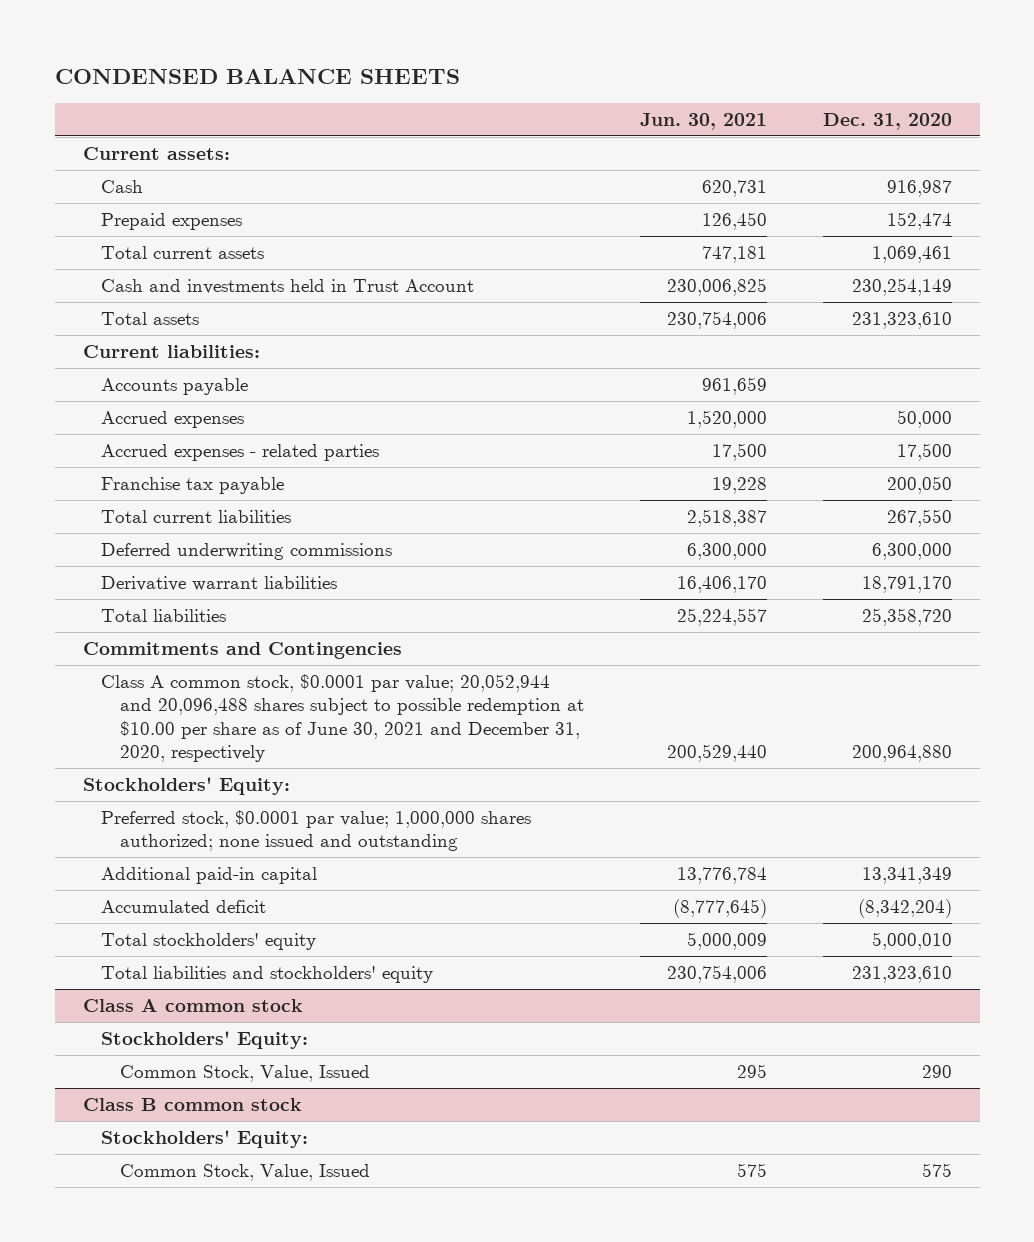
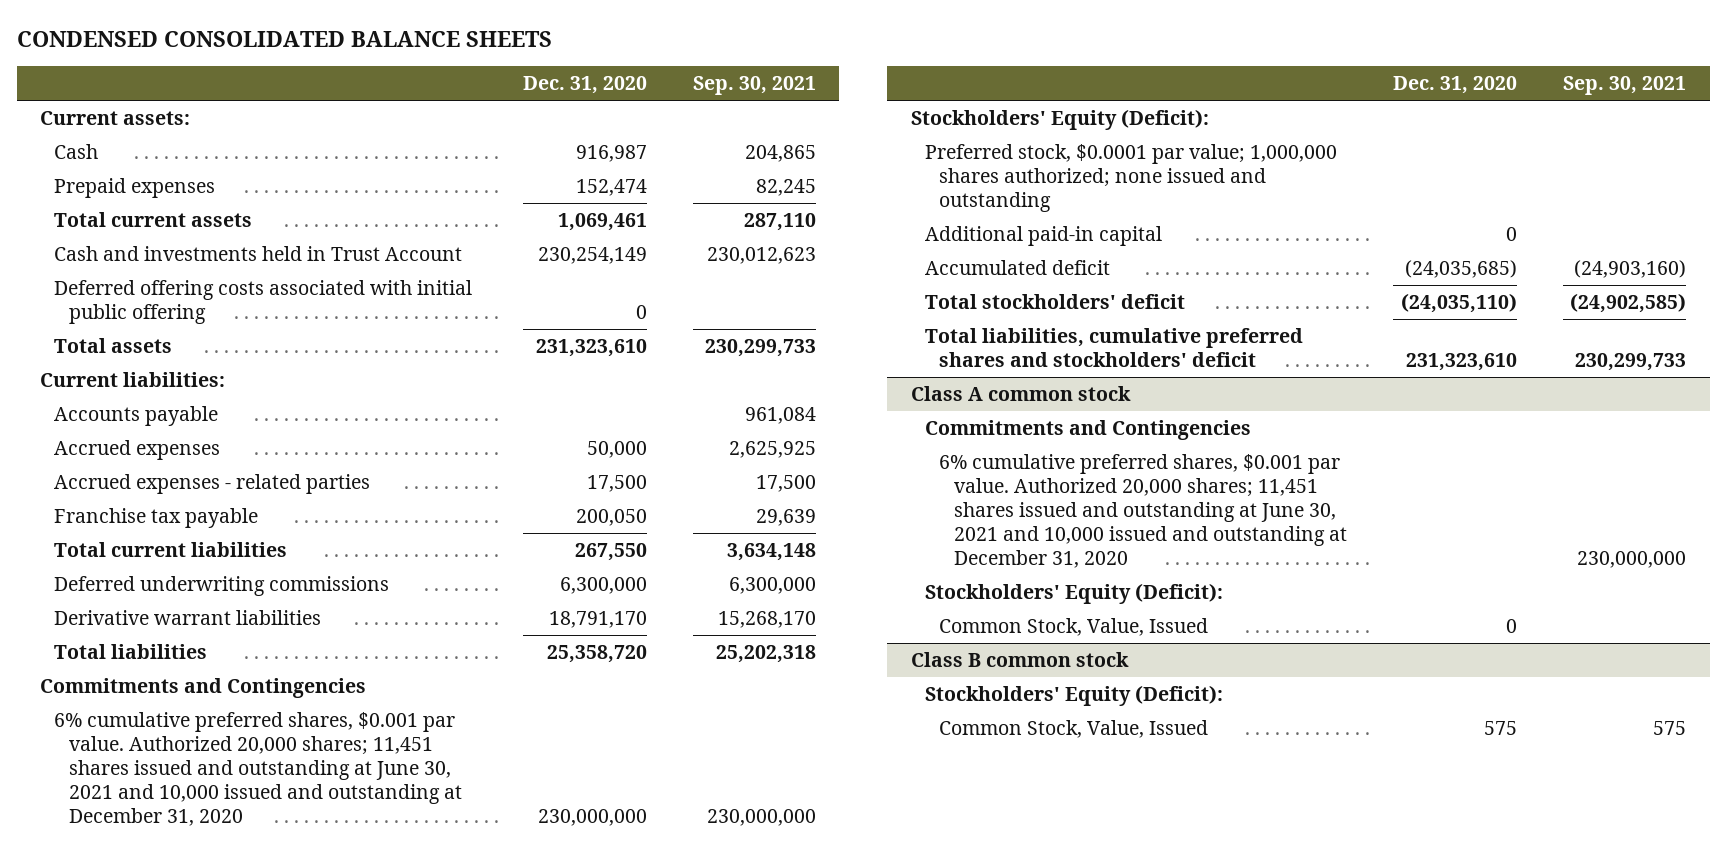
[54,69,460,85] CONDENSED BALANCE SHEETS -> [16,30,552,47] CONDENSED CONSOLIDATED BALANCE SHEETS
[639,113,767,131] Jun. 30, 2021 -> none
none -> [692,76,816,96] Sep. 30, 2021
none -> [54,279,473,324] Deferred offering costs associated with initial public offering
[101,673,584,763] Class A common stock, $0.0001 par value; 20,052,944 and 20,096,488 shares subject to possible redemption at $10.00 per share as of June 30, 2021 and December 31, 2020, respectively -> [54,711,462,827] 6% cumulative preferred shares, $0.001 par value. Authorized 20,000 shares; 11,451 shares issued and outstanding at June 30, 2021 and 10,000 issued and outstanding at December 31, 2020
[851,745,952,763] 200,964,880 -> [537,809,647,827] 230,000,000
[82,776,290,795] Stockholders' Equity: -> [910,108,1209,130] Stockholders' Equity (Deficit):
[861,866,952,884] 13,341,349 -> [1506,226,1518,241] 0
[857,898,952,918] (8,342,204) -> [1405,259,1518,278] (24,035,685)
[101,932,317,950] Total stockholders' equity -> [924,293,1185,309] Total stockholders' deficit
[871,931,952,950] 5,000,010 -> [1401,292,1518,313] (24,035,110)
[101,965,434,983] Total liabilities and stockholders' equity -> [924,327,1303,367] Total liabilities, cumulative preferred shares and stockholders' deficit
none -> [924,419,1251,440] Commitments and Contingencies
none -> [939,453,1347,569] 6% cumulative preferred shares, $0.001 par value. Authorized 20,000 shares; 11,451 shares issued and outstanding at June 30, 2021 and 10,000 issued and outstanding at December 31, 2020
[101,1030,309,1049] Stockholders' Equity: -> [924,582,1223,604] Stockholders' Equity (Deficit):
[921,1064,952,1078] 290 -> [1506,618,1518,633] 0
[101,1129,309,1148] Stockholders' Equity: -> [924,684,1223,706] Stockholders' Equity (Deficit):

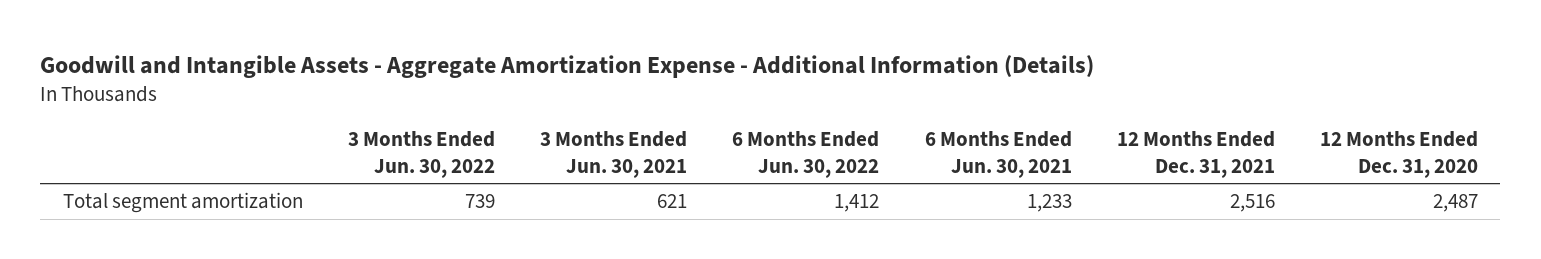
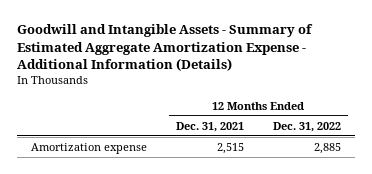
[40,54,1095,78] Goodwill and Intangible Assets - Aggregate Amortization Expense - Additional Information (Details) -> [16,24,313,72] Goodwill and Intangible Assets - Summary of Estimated Aggregate Amortization Expense - Additional Information (Details)
[348,131,496,179] 3 Months Ended Jun. 30, 2022 -> none
[540,131,688,179] 3 Months Ended Jun. 30, 2021 -> none
[732,131,880,179] 6 Months Ended Jun. 30, 2022 -> none
[924,131,1072,179] 6 Months Ended Jun. 30, 2021 -> none
[1319,131,1478,179] 12 Months Ended Dec. 31, 2020 -> none
none -> [272,121,341,132] Dec. 31, 2022
[62,192,303,214] Total segment amortization -> [31,143,148,155] Amortization expense
[1229,194,1275,213] 2,516 -> [216,143,244,155] 2,515

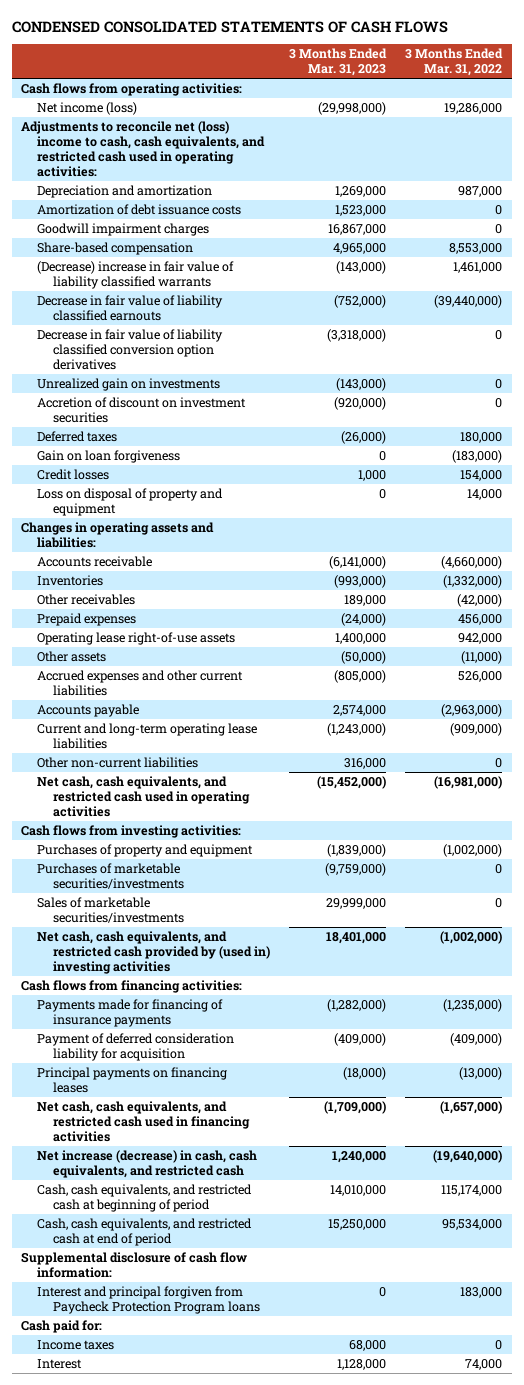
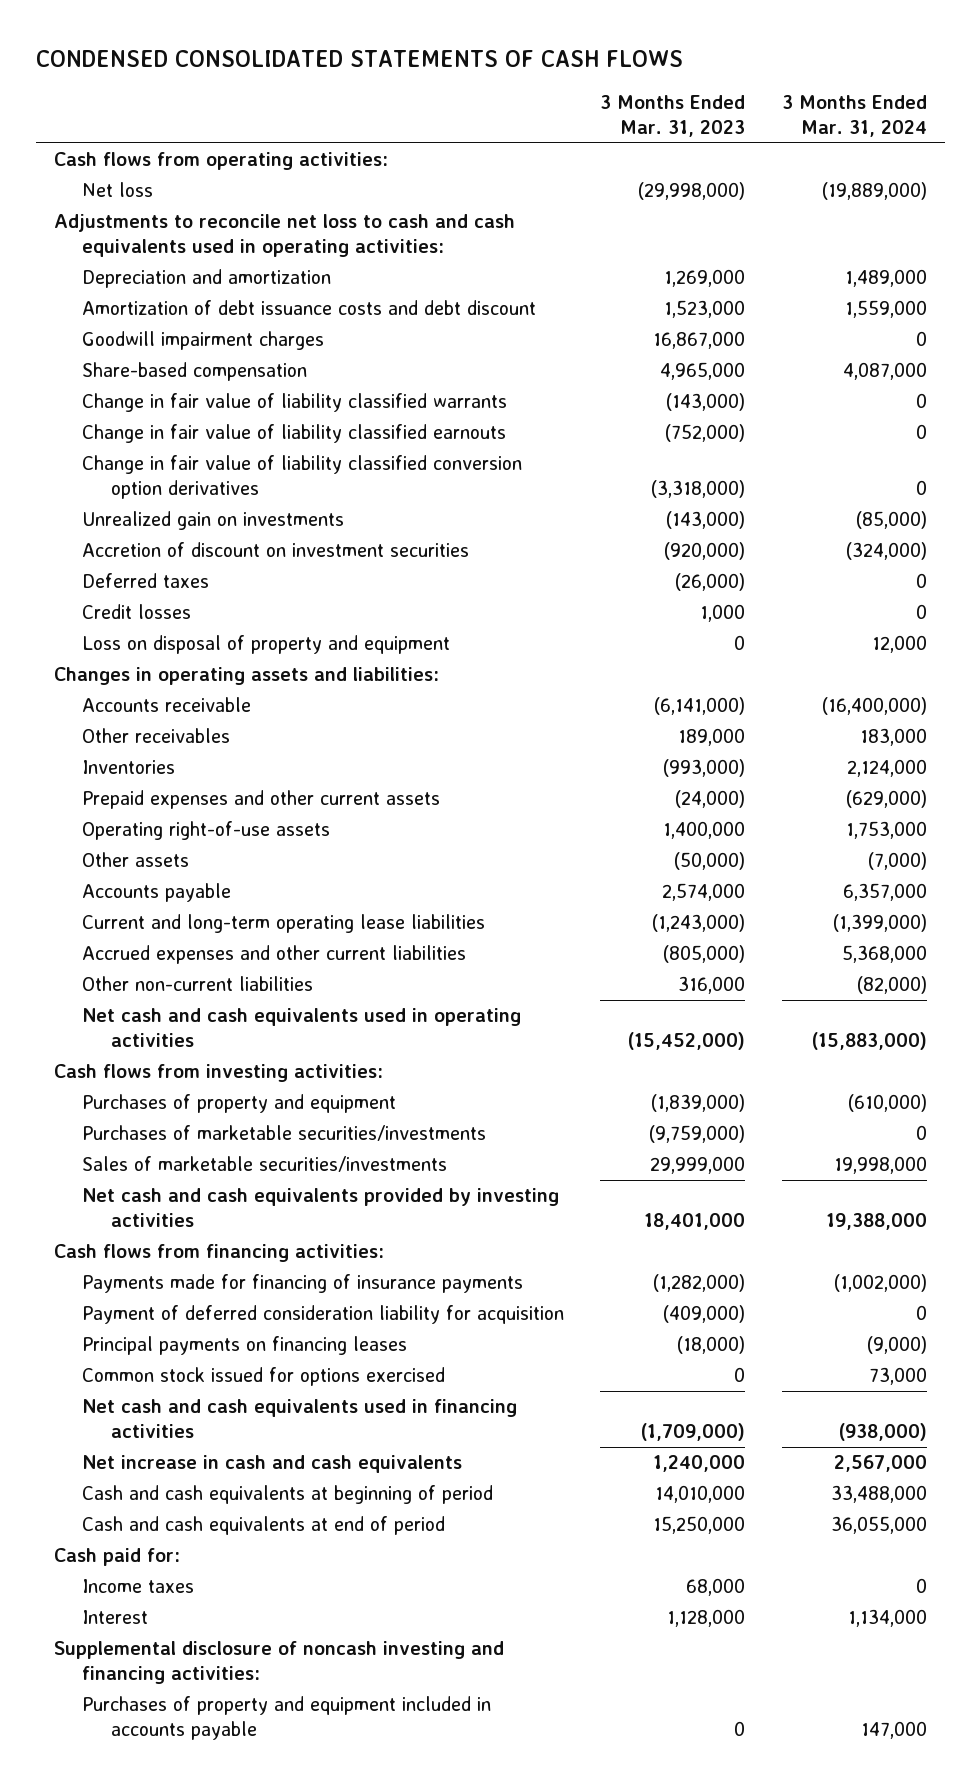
[405,48,504,77] 3 Months Ended Mar. 31, 2022 -> none
none -> [781,95,927,138] 3 Months Ended Mar. 31, 2024
[37,102,138,116] Net income (loss) -> [82,182,154,198] Net loss
[21,121,266,178] Adjustments to reconcile net (loss) income to cash, cash equivalents, and restricted cash used in operating activities: -> [53,214,515,258] Adjustments to reconcile net loss to cash and cash equivalents used in operating activities:
[37,204,242,216] Amortization of debt issuance costs -> [82,300,537,316] Amortization of debt issuance costs and debt discount
[37,261,235,290] (Decrease) increase in fair value of liability classified warrants -> [82,393,508,413] Change in fair value of liability classified warrants
[37,295,224,322] Decrease in fair value of liability classified earnouts -> [82,424,507,444] Change in fair value of liability classified earnouts
[37,329,224,371] Decrease in fair value of liability classified conversion option derivatives -> [82,455,523,500] Change in fair value of liability classified conversion option derivatives
[37,450,181,464] Gain on loan forgiveness -> none
[37,575,104,587] Inventories -> [82,760,176,775] Inventories
[37,613,137,627] Prepaid expenses -> [82,790,441,810] Prepaid expenses and other current assets
[37,632,236,646] Operating lease right-of-use assets -> [82,821,331,841] Operating right-of-use assets
[37,670,244,697] Accrued expenses and other current liabilities -> [82,945,467,965] Accrued expenses and other current liabilities
[37,776,251,818] Net cash, cash equivalents, and restricted cash used in operating activities -> [82,1008,522,1048] Net cash and cash equivalents used in operating activities
[37,931,271,975] Net cash, cash equivalents, and restricted cash provided by (used in) investing activities -> [82,1188,560,1228] Net cash and cash equivalents provided by investing activities
[21,1252,248,1279] Supplemental disclosure of cash flow information: -> none
[37,1286,261,1315] Interest and principal forgiven from Paycheck Protection Program loans -> none
none -> [82,1367,446,1387] Common stock issued for options exercised
[37,1101,251,1143] Net cash, cash equivalents, and restricted cash used in financing activities -> [82,1399,518,1439] Net cash and cash equivalents used in financing activities
[37,1150,258,1179] Net increase (decrease) in cash, cash equivalents, and restricted cash -> [82,1455,463,1474] Net increase in cash and cash equivalents
[37,1184,253,1213] Cash, cash equivalents, and restricted cash at beginning of period -> [82,1485,494,1505] Cash and cash equivalents at beginning of period
[37,1218,253,1247] Cash, cash equivalents, and restricted cash at end of period -> [82,1516,446,1536] Cash and cash equivalents at end of period
none -> [53,1641,504,1685] Supplemental disclosure of noncash investing and financing activities:
none -> [82,1696,492,1741] Purchases of property and equipment included in accounts payable

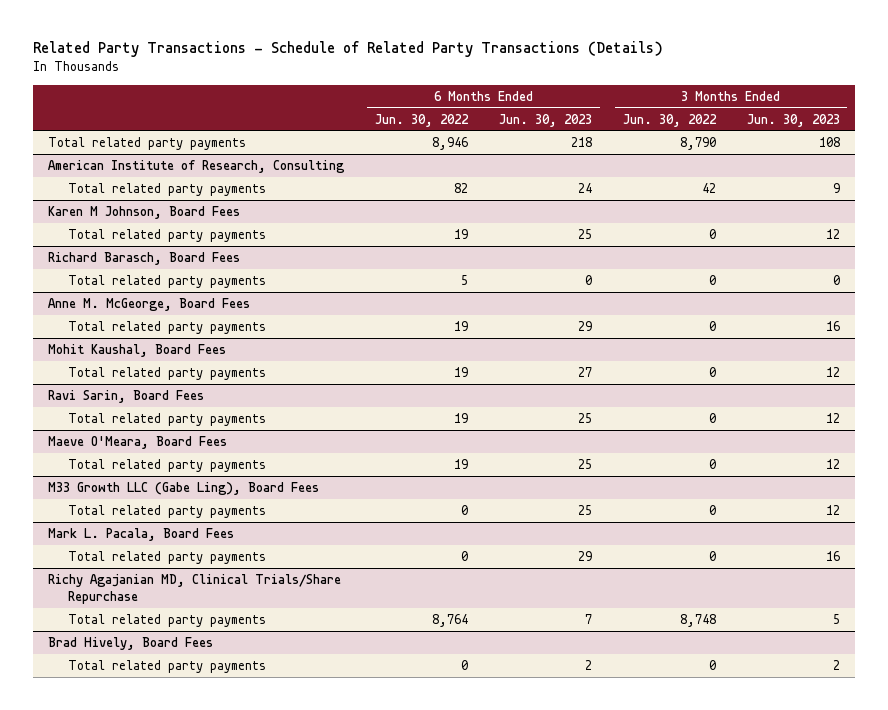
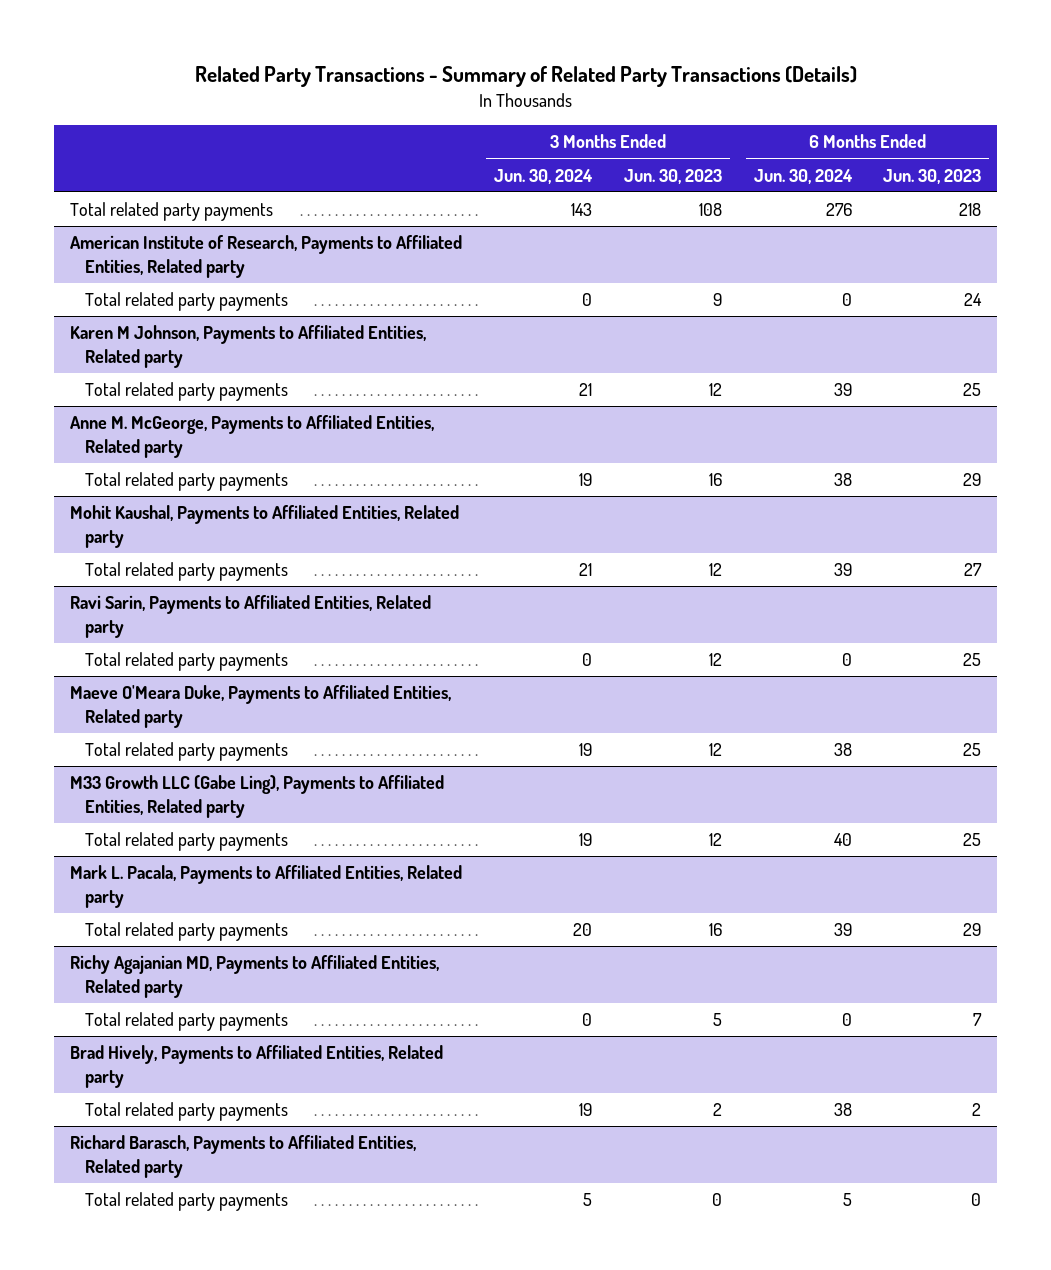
[32,41,663,58] Related Party Transactions - Schedule of Related Party Transactions (Details) -> [194,66,857,88] Related Party Transactions - Summary of Related Party Transactions (Details)
[375,113,470,127] Jun. 30, 2022 -> none
[622,113,717,127] Jun. 30, 2022 -> none
none -> [493,168,593,184] Jun. 30, 2024
none -> [753,168,853,184] Jun. 30, 2024
[48,160,346,174] American Institute of Research, Consulting -> none
none -> [69,235,462,278] American Institute of Research, Payments to Affiliated Entities, Related party
[48,206,241,220] Karen M Johnson, Board Fees -> none
none -> [69,325,426,368] Karen M Johnson, Payments to Affiliated Entities, Related party
[48,252,241,266] Richard Barasch, Board Fees -> none
[68,275,267,289] Total related party payments -> none
[48,298,251,312] Anne M. McGeorge, Board Fees -> none
none -> [69,415,434,458] Anne M. McGeorge, Payments to Affiliated Entities, Related party
[48,344,227,358] Mohit Kaushal, Board Fees -> none
none -> [69,505,459,548] Mohit Kaushal, Payments to Affiliated Entities, Related party
[48,390,205,404] Ravi Sarin, Board Fees -> none
none -> [69,595,431,638] Ravi Sarin, Payments to Affiliated Entities, Related party
[48,436,228,450] Maeve O'Meara, Board Fees -> none
none -> [69,685,451,728] Maeve O'Meara Duke, Payments to Affiliated Entities, Related party
[48,482,320,496] M33 Growth LLC (Gabe Ling), Board Fees -> none
none -> [69,775,444,818] M33 Growth LLC (Gabe Ling), Payments to Affiliated Entities, Related party
[48,528,235,542] Mark L. Pacala, Board Fees -> none
none -> [69,865,462,908] Mark L. Pacala, Payments to Affiliated Entities, Related party
[48,574,342,604] Richy Agajanian MD, Clinical Trials/Share Repurchase -> none
none -> [69,955,439,998] Richy Agajanian MD, Payments to Affiliated Entities, Related party
[48,637,214,651] Brad Hively, Board Fees -> none
none -> [69,1045,443,1088] Brad Hively, Payments to Affiliated Entities, Related party
none -> [69,1135,416,1178] Richard Barasch, Payments to Affiliated Entities, Related party
none -> [85,1192,289,1212] Total related party payments

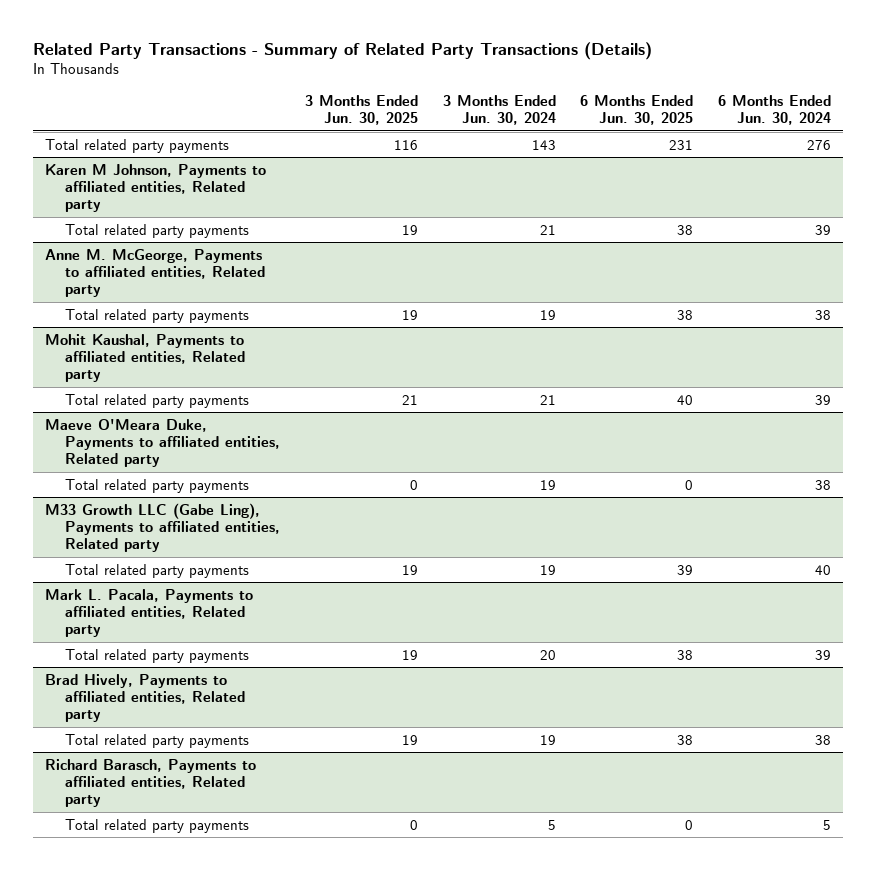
[623,168,722,184] Jun. 30, 2023 -> none
[883,168,982,184] Jun. 30, 2023 -> none
none -> [304,94,418,126] 3 Months Ended Jun. 30, 2025
none -> [580,94,694,126] 6 Months Ended Jun. 30, 2025
[69,235,462,278] American Institute of Research, Payments to Affiliated Entities, Related party -> none
[85,292,289,312] Total related party payments -> none
[69,325,426,368] Karen M Johnson, Payments to Affiliated Entities, Related party -> [44,163,266,213] Karen M Johnson, Payments to affiliated entities, Related party
[69,415,434,458] Anne M. McGeorge, Payments to Affiliated Entities, Related party -> [44,248,266,298] Anne M. McGeorge, Payments to affiliated entities, Related party
[69,505,459,548] Mohit Kaushal, Payments to Affiliated Entities, Related party -> [44,333,246,383] Mohit Kaushal, Payments to affiliated entities, Related party
[69,595,431,638] Ravi Sarin, Payments to Affiliated Entities, Related party -> none
[85,652,289,672] Total related party payments -> none
[69,685,451,728] Maeve O'Meara Duke, Payments to Affiliated Entities, Related party -> [44,418,281,468] Maeve O'Meara Duke, Payments to affiliated entities, Related party
[69,775,444,818] M33 Growth LLC (Gabe Ling), Payments to Affiliated Entities, Related party -> [44,502,281,553] M33 Growth LLC (Gabe Ling), Payments to affiliated entities, Related party
[69,865,462,908] Mark L. Pacala, Payments to Affiliated Entities, Related party -> [44,588,253,638] Mark L. Pacala, Payments to affiliated entities, Related party
[69,955,439,998] Richy Agajanian MD, Payments to Affiliated Entities, Related party -> none
[85,1012,289,1032] Total related party payments -> none
[69,1045,443,1088] Brad Hively, Payments to Affiliated Entities, Related party -> [44,673,246,723] Brad Hively, Payments to affiliated entities, Related party
[69,1135,416,1178] Richard Barasch, Payments to Affiliated Entities, Related party -> [44,758,256,808] Richard Barasch, Payments to affiliated entities, Related party

